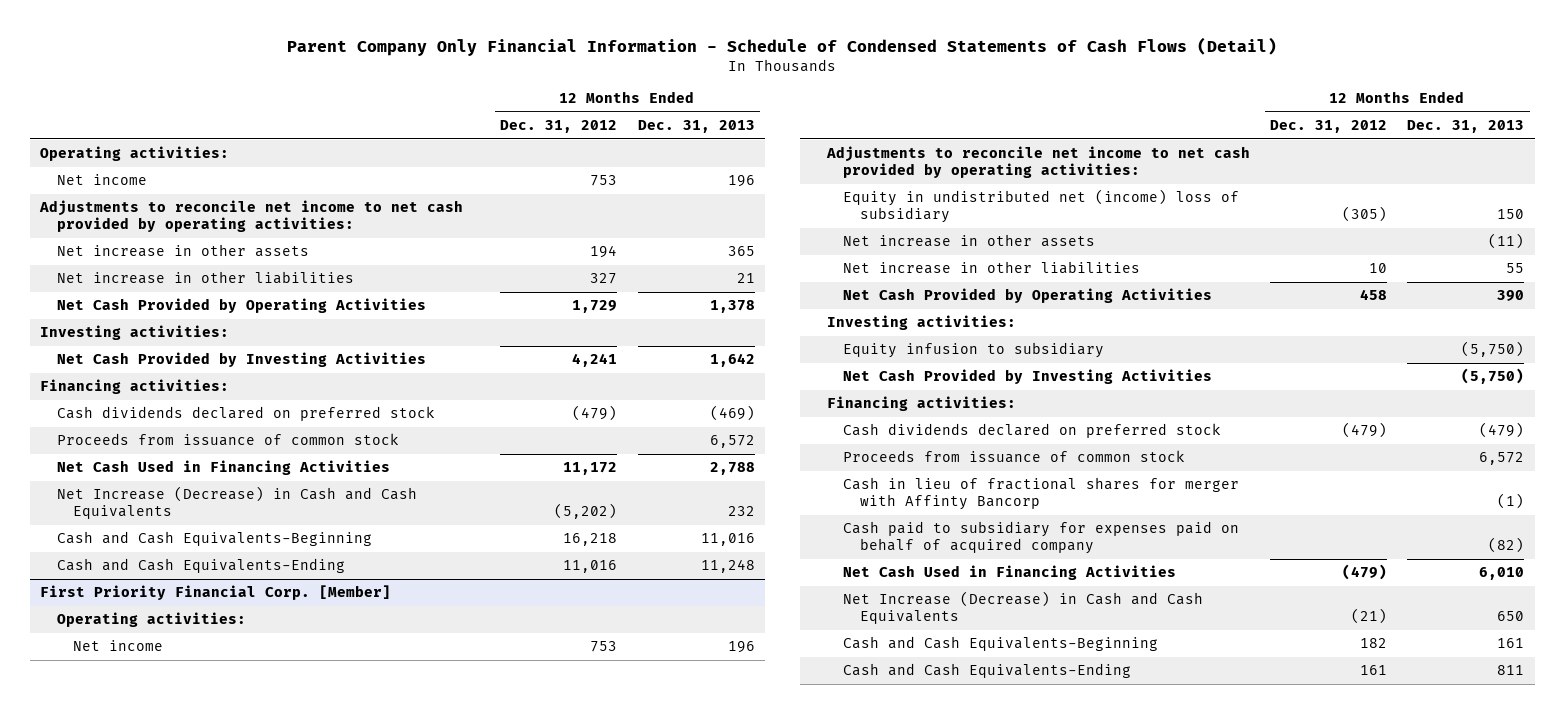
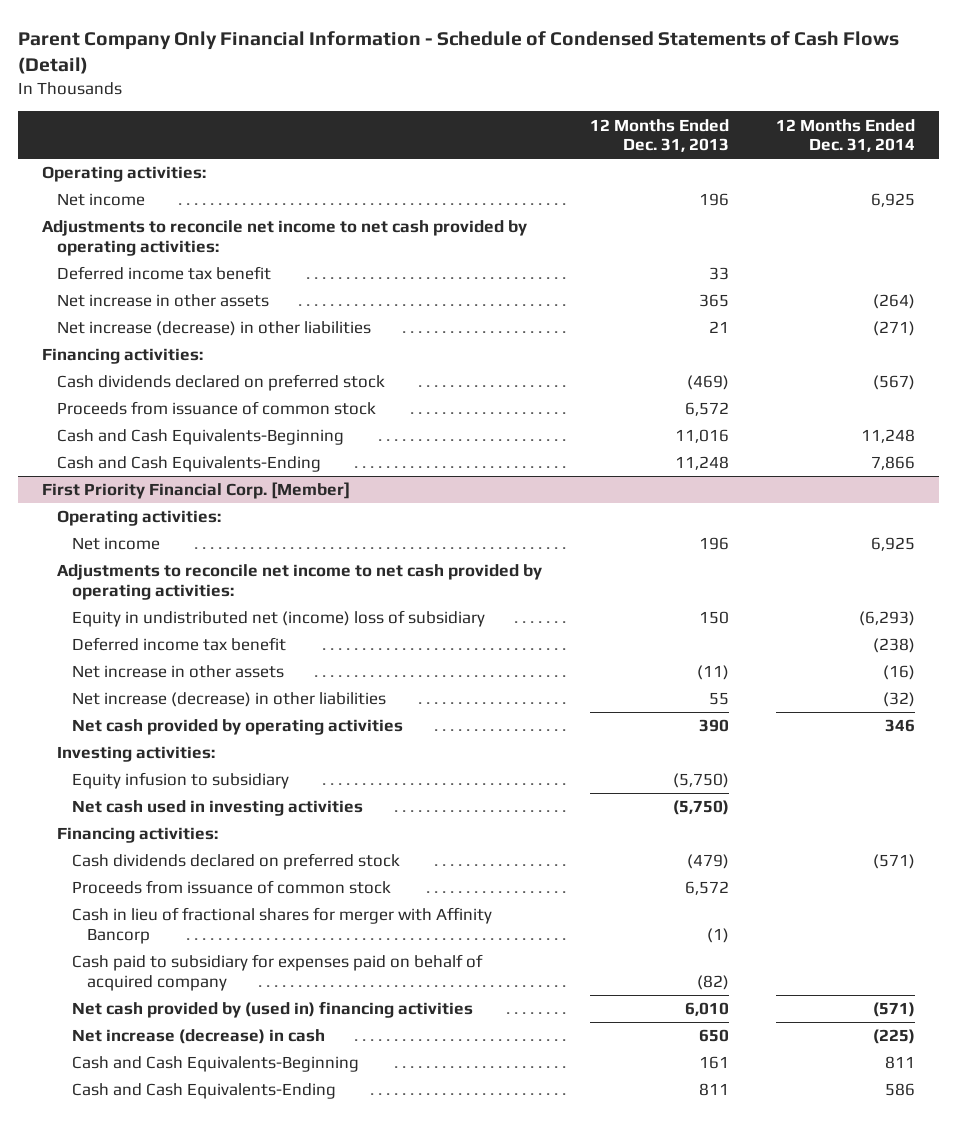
[500,120,618,134] Dec. 31, 2012 -> none
none -> [776,118,916,153] 12 Months Ended Dec. 31, 2014
none -> [57,266,272,281] Deferred income tax benefit
[56,298,426,314] Net Cash Provided by Operating Activities -> none
[40,325,230,341] Investing activities: -> none
[56,352,426,368] Net Cash Provided by Investing Activities -> none
[56,271,354,285] Net increase in other liabilities -> [57,321,372,337] Net increase (decrease) in other liabilities
[56,460,390,476] Net Cash Used in Financing Activities -> none
[56,486,417,519] Net Increase (Decrease) in Cash and Cash Equivalents -> none
none -> [72,637,287,652] Deferred income tax benefit
[843,261,1141,275] Net increase in other liabilities -> [72,692,387,708] Net increase (decrease) in other liabilities
[843,288,1213,304] Net Cash Provided by Operating Activities -> [72,719,404,736] Net cash provided by operating activities
[843,369,1213,385] Net Cash Provided by Investing Activities -> [72,800,364,817] Net cash used in investing activities
[843,477,1240,510] Cash in lieu of fractional shares for merger with Affinty Bancorp -> [72,907,493,945] Cash in lieu of fractional shares for merger with Affinity Bancorp
[843,565,1177,581] Net Cash Used in Financing Activities -> [72,1001,474,1019] Net cash provided by (used in) financing activities
[843,591,1204,624] Net Increase (Decrease) in Cash and Cash Equivalents -> [72,1029,326,1045] Net increase (decrease) in cash

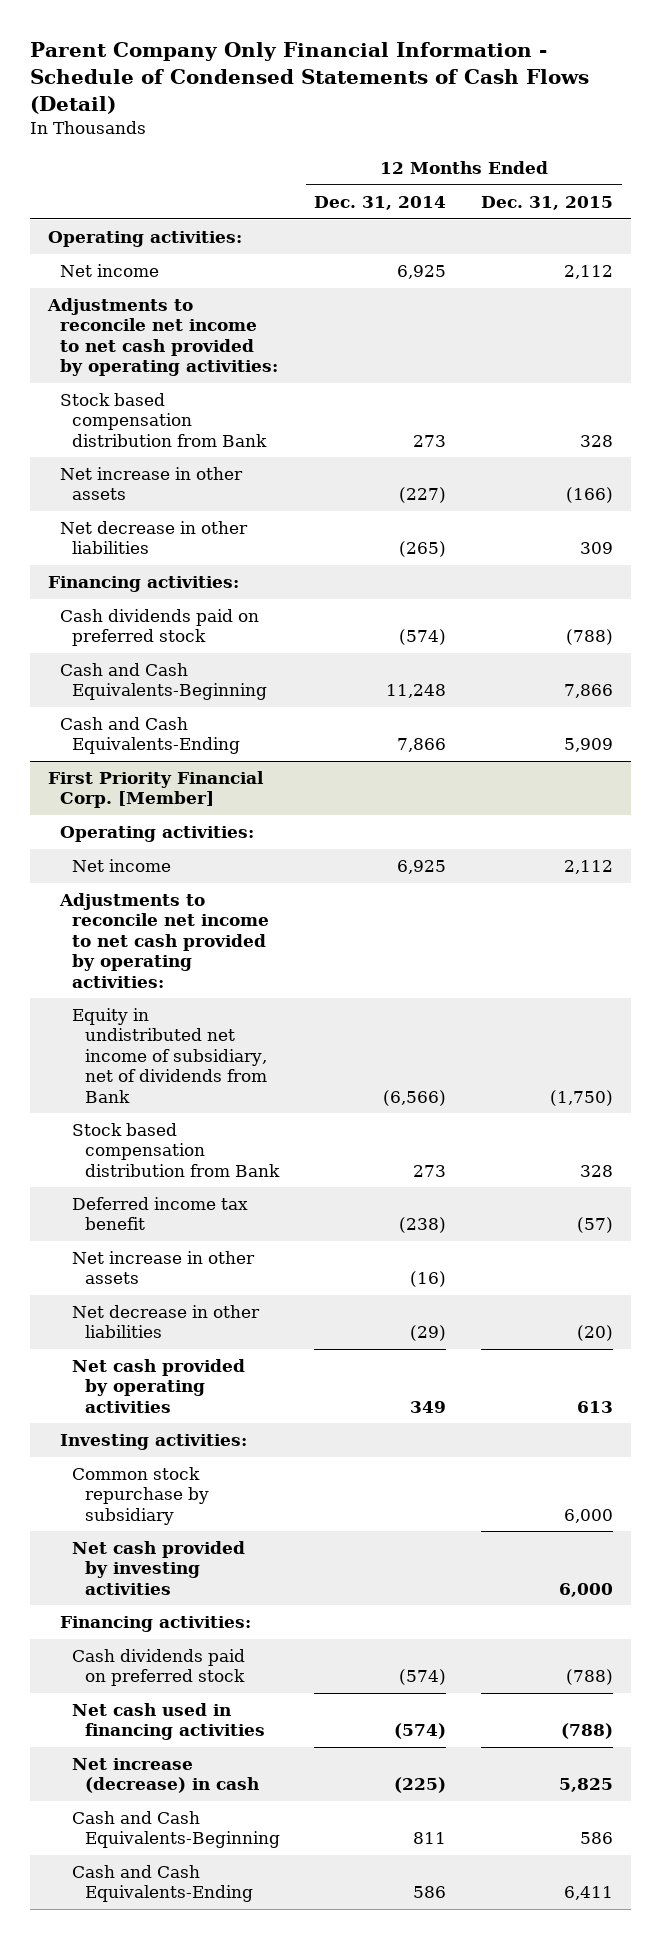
[589,118,729,153] 12 Months Ended Dec. 31, 2013 -> none
none -> [481,195,614,210] Dec. 31, 2015
[57,266,272,281] Deferred income tax benefit -> none
none -> [60,393,268,447] Stock based compensation distribution from Bank
[873,294,916,310] (264) -> [399,487,447,504] (227)
[57,321,372,337] Net increase (decrease) in other liabilities -> [60,521,249,555] Net decrease in other liabilities
[873,321,916,337] (271) -> [399,541,447,558] (265)
[57,401,377,416] Proceeds from issuance of common stock -> none
[57,374,386,392] Cash dividends declared on preferred stock -> [60,609,260,647] Cash dividends paid on preferred stock
[873,375,916,391] (567) -> [399,629,447,646] (574)
[72,610,486,628] Equity in undistributed net (income) loss of subsidiary -> [72,1008,267,1103] Equity in undistributed net income of subsidiary, net of dividends from Bank
[859,611,916,627] (6,293) -> [383,1089,447,1106] (6,566)
none -> [72,1123,280,1177] Stock based compensation distribution from Bank
[72,692,387,708] Net increase (decrease) in other liabilities -> [72,1305,261,1339] Net decrease in other liabilities
[883,692,916,708] (32) -> [410,1325,447,1342] (29)
[885,719,916,733] 346 -> [410,1400,447,1413] 349
[72,772,290,790] Equity infusion to subsidiary -> none
none -> [72,1467,209,1525] Common stock repurchase by subsidiary
[72,800,364,817] Net cash used in investing activities -> [72,1541,246,1595] Net cash provided by investing activities
[72,880,392,895] Proceeds from issuance of common stock -> none
[72,907,493,945] Cash in lieu of fractional shares for merger with Affinity Bancorp -> none
[72,954,484,992] Cash paid to subsidiary for expenses paid on behalf of acquired company -> none
[72,853,401,871] Cash dividends declared on preferred stock -> [72,1649,246,1687] Cash dividends paid on preferred stock
[873,854,916,870] (571) -> [399,1669,447,1686] (574)
[72,1001,474,1019] Net cash provided by (used in) financing activities -> [72,1703,265,1741] Net cash used in financing activities
[873,1002,916,1018] (571) -> [394,1723,447,1740] (574)

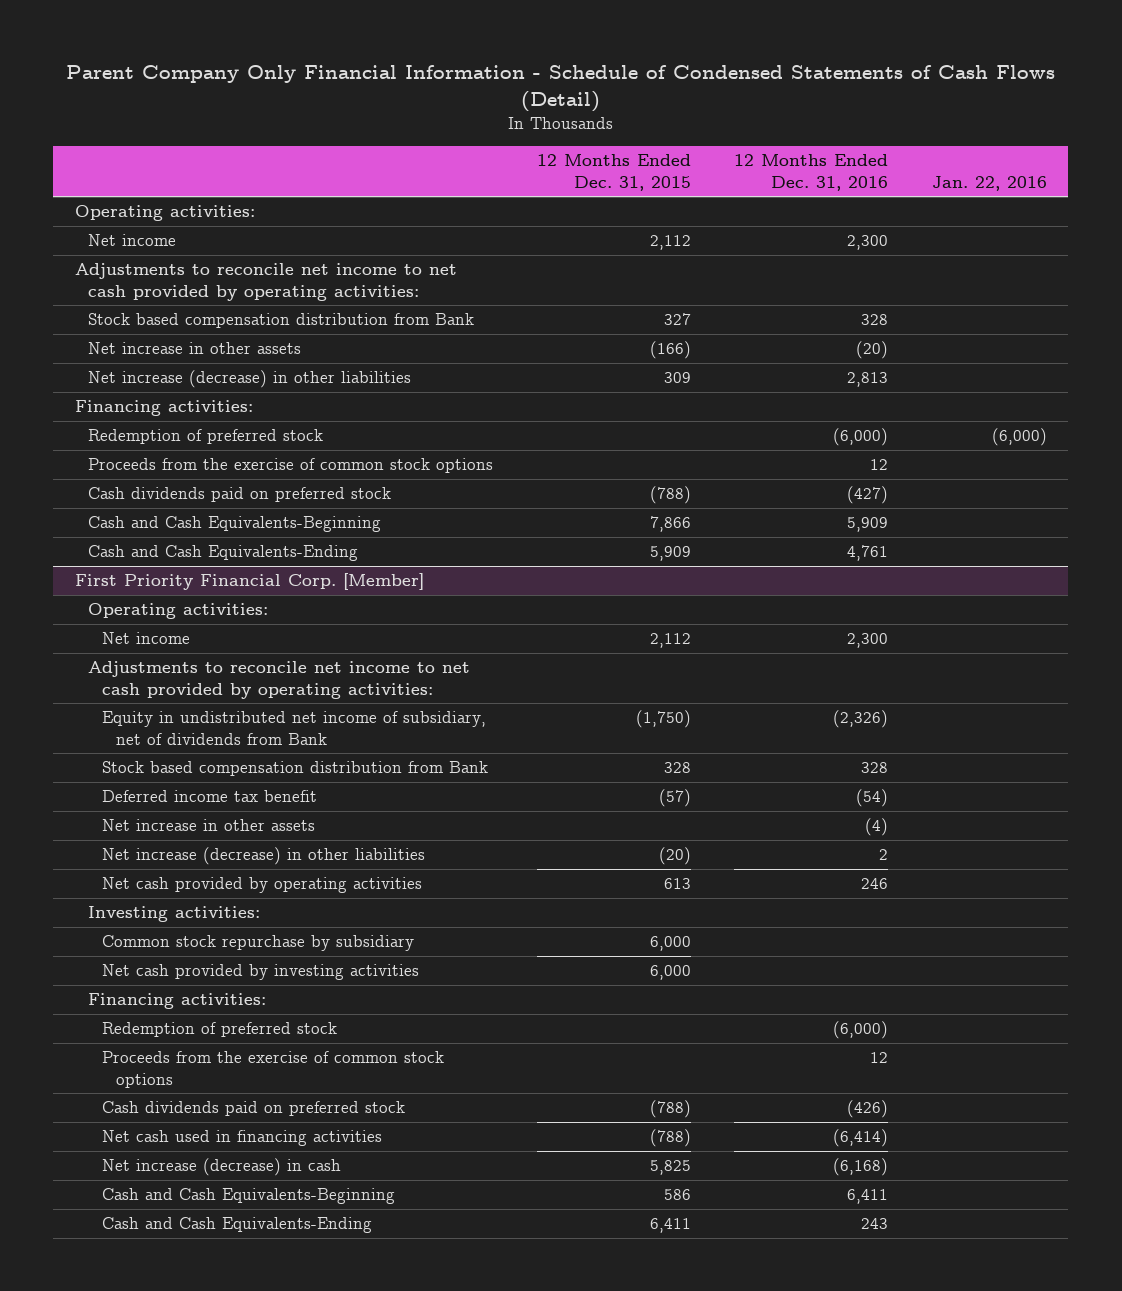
[314,195,447,210] Dec. 31, 2014 -> none
none -> [734,154,889,191] 12 Months Ended Dec. 31, 2016
none -> [931,175,1047,191] Jan. 22, 2016
[580,434,614,447] 328 -> [663,313,691,326] 327
[60,521,249,555] Net decrease in other liabilities -> [88,370,412,389] Net increase (decrease) in other liabilities
none -> [88,429,324,445] Redemption of preferred stock
none -> [88,458,494,474] Proceeds from the exercise of common stock options
[72,1305,261,1339] Net decrease in other liabilities -> [102,847,426,866] Net increase (decrease) in other liabilities
none -> [102,1022,338,1038] Redemption of preferred stock
none -> [102,1051,445,1088] Proceeds from the exercise of common stock options

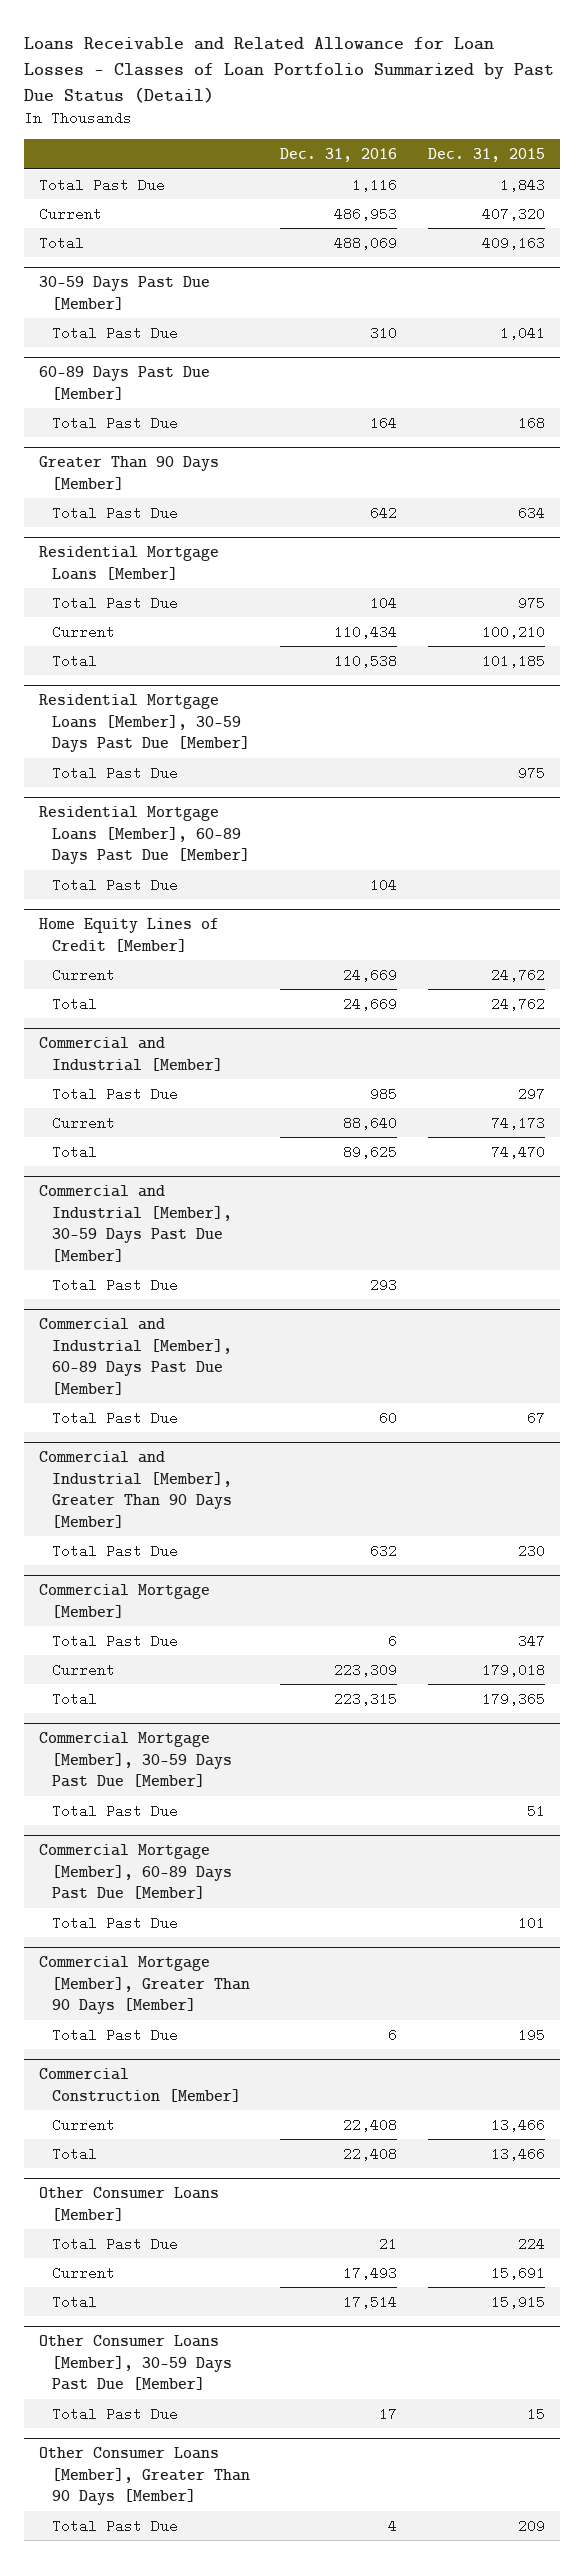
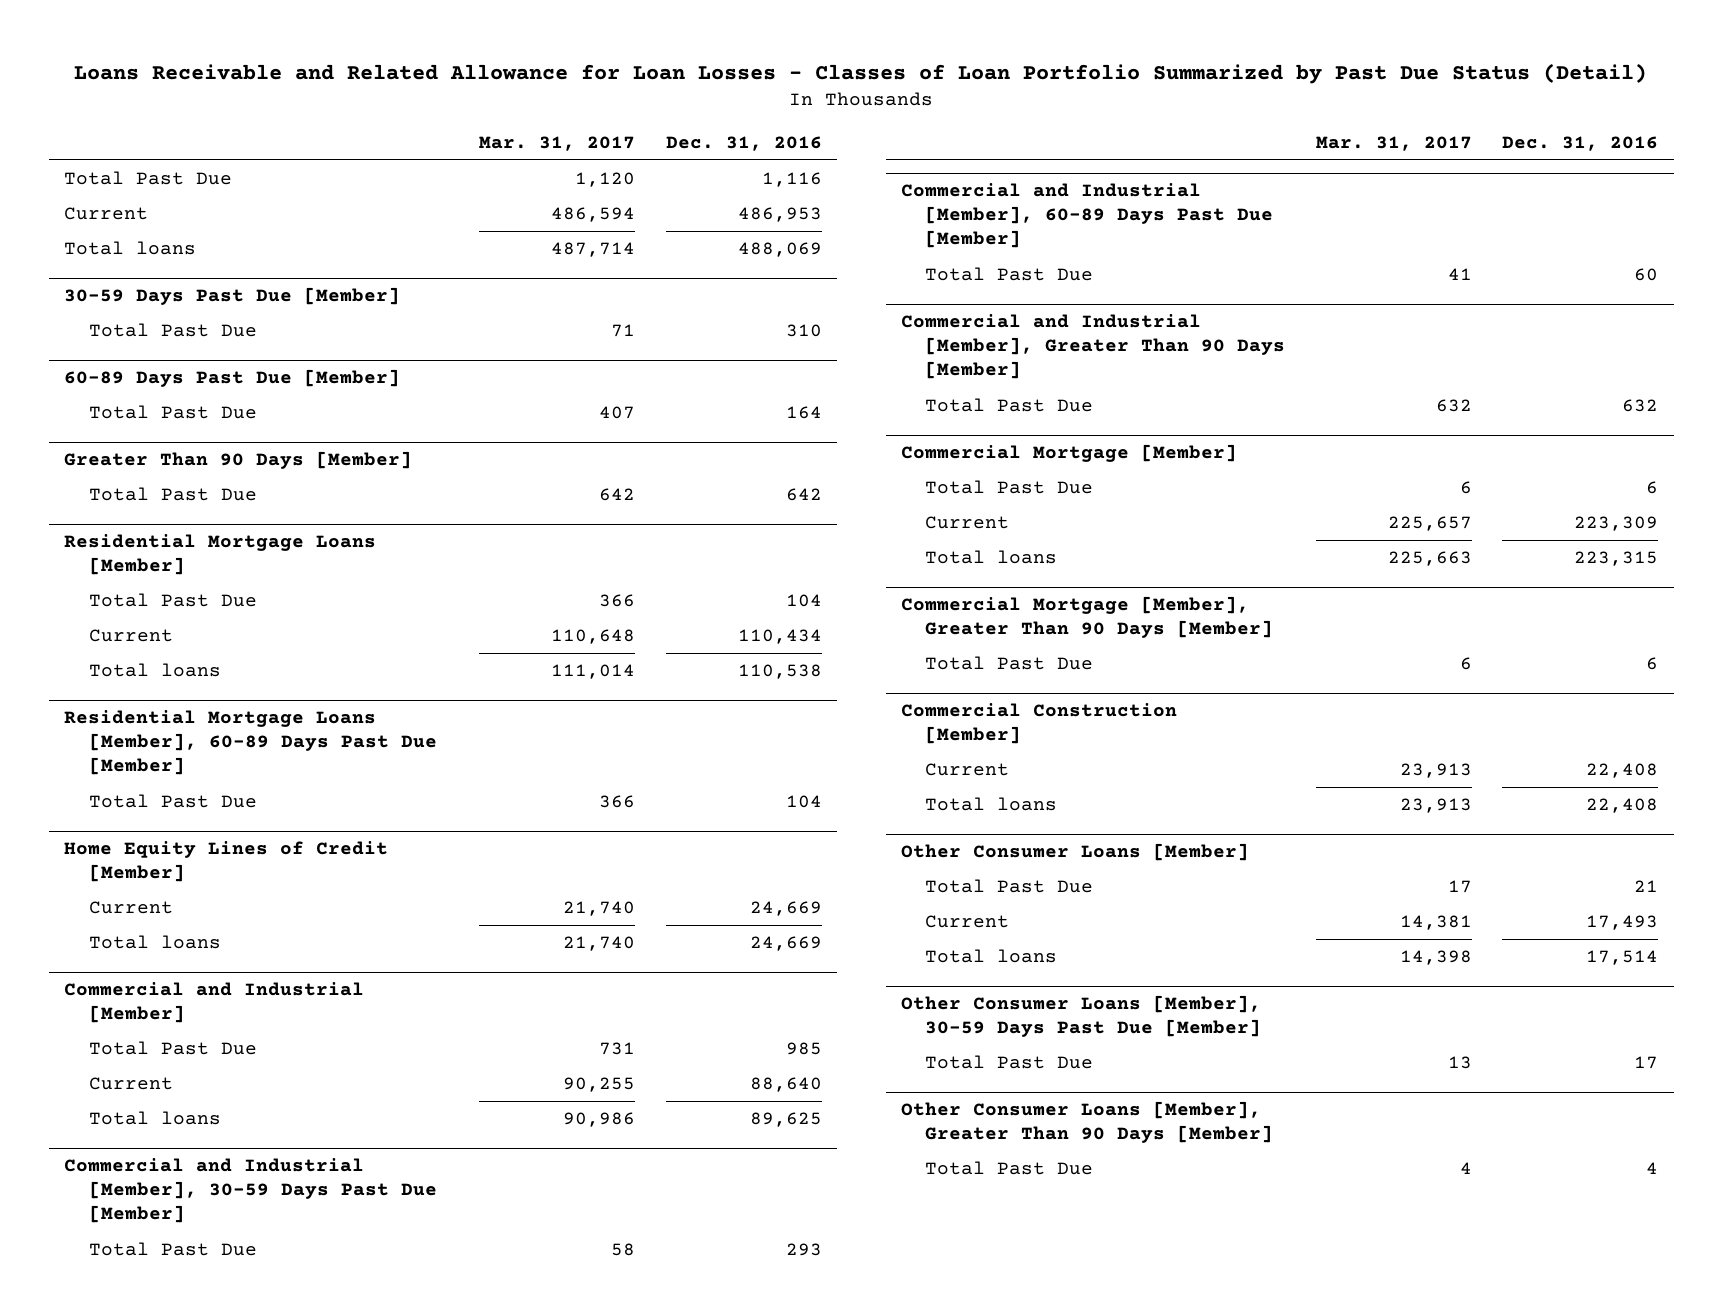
[427,148,545,163] Dec. 31, 2015 -> none
none -> [479,135,636,151] Mar. 31, 2017
[39,235,85,250] Total -> [64,241,197,256] Total loans
[39,694,250,753] Residential Mortgage Loans [Member], 30-59 Days Past Due [Member] -> none
[51,765,178,780] Total Past Due -> none
[51,653,97,668] Total -> [88,663,221,678] Total loans
[51,996,97,1011] Total -> [88,935,221,950] Total loans
[51,1144,97,1159] Total -> [88,1111,221,1126] Total loans
[39,1732,232,1788] Commercial Mortgage [Member], 30-59 Days Past Due [Member] -> none
[51,1803,178,1818] Total Past Due -> none
[39,1844,232,1900] Commercial Mortgage [Member], 60-89 Days Past Due [Member] -> none
[51,1915,178,1930] Total Past Due -> none
[51,1691,97,1706] Total -> [925,550,1058,565] Total loans
[51,2146,97,2161] Total -> [925,797,1058,812] Total loans
[51,2294,97,2309] Total -> [925,949,1058,964] Total loans

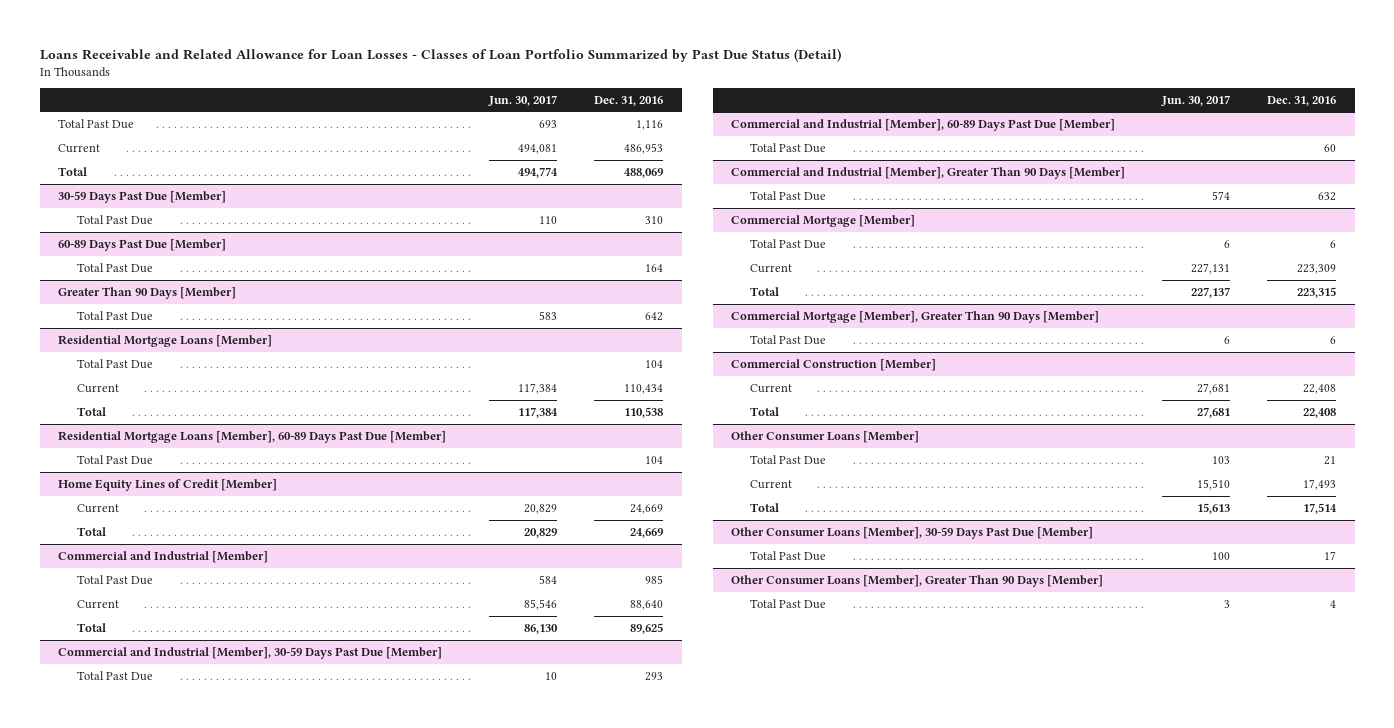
[479,135,636,151] Mar. 31, 2017 -> none
none -> [488,94,558,106] Jun. 30, 2017
[64,241,197,256] Total loans -> [58,166,88,176] Total
[88,663,221,678] Total loans -> [77,406,107,416] Total
[88,935,221,950] Total loans -> [77,526,107,536] Total
[88,1111,221,1126] Total loans -> [77,622,107,632] Total
[925,550,1058,565] Total loans -> [750,286,780,296] Total
[925,797,1058,812] Total loans -> [750,406,780,416] Total
[925,949,1058,964] Total loans -> [750,502,780,512] Total

